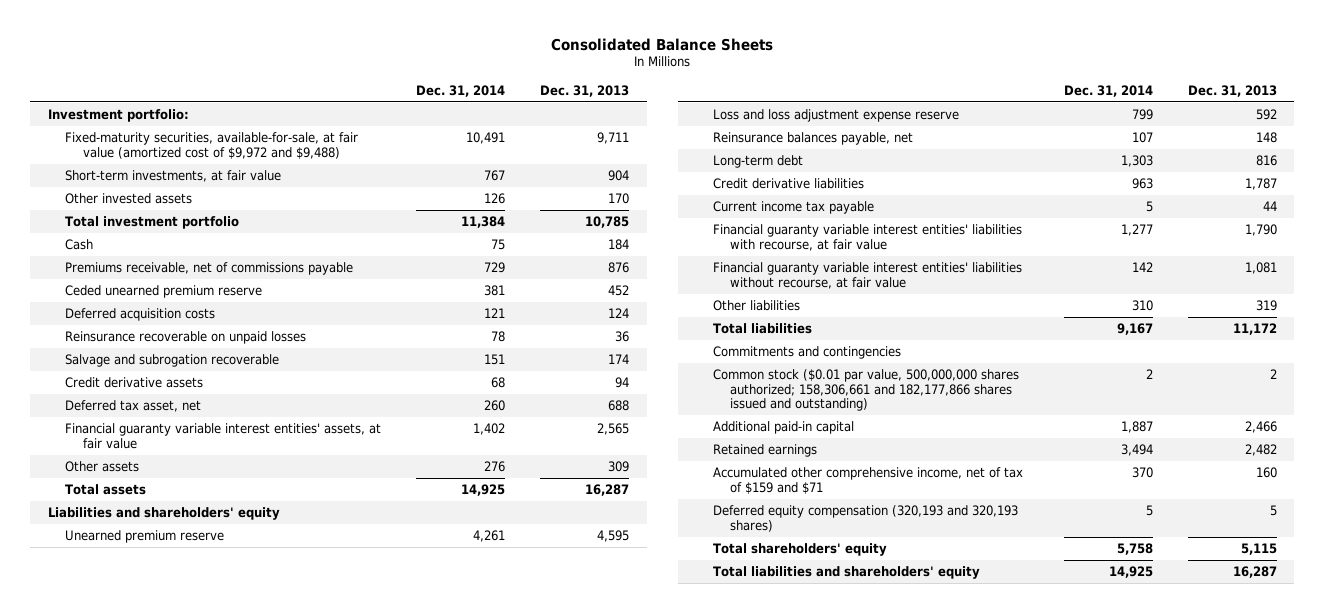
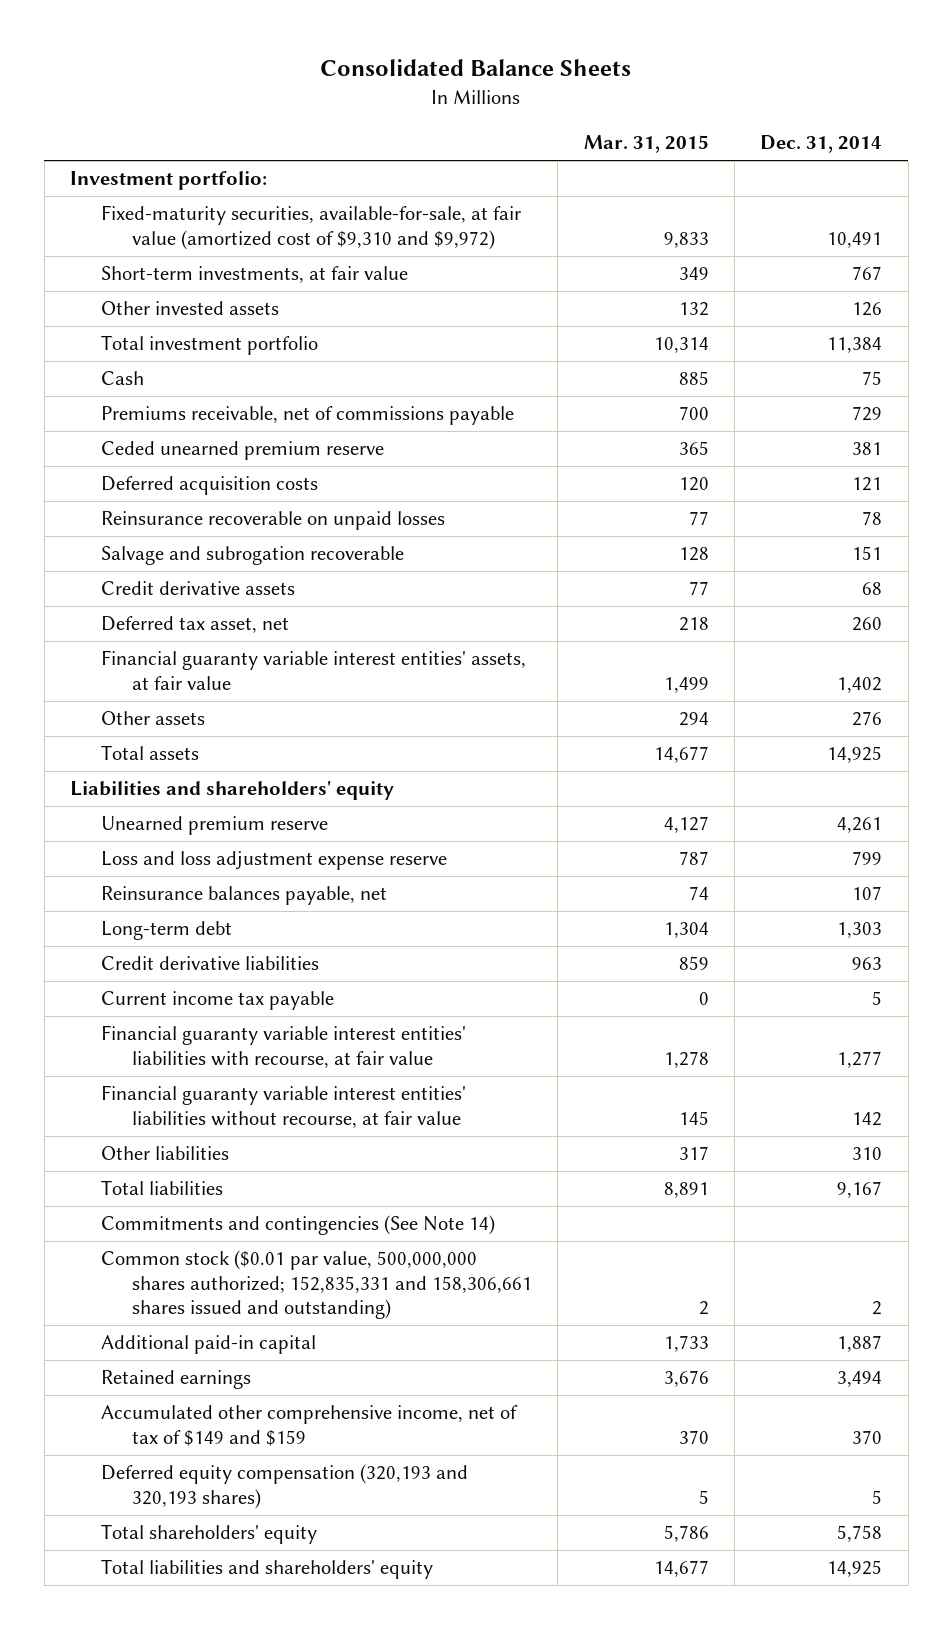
[540,84,630,97] Dec. 31, 2013 -> none
none -> [583,135,709,154] Mar. 31, 2015
[65,132,359,159] Fixed-maturity securities, available-for-sale, at fair value (amortized cost of $9,972 and $9,488) -> [100,205,521,250] Fixed-maturity securities, available-for-sale, at fair value (amortized cost of $9,310 and $9,972)
[712,346,901,360] Commitments and contingencies -> [100,1215,495,1236] Commitments and contingencies (See Note 14)
[712,369,1019,412] Common stock ($0.01 par value, 500,000,000 shares authorized; 158,306,661 and 182,177,866 shares issued and outstanding) -> [100,1250,532,1320] Common stock ($0.01 par value, 500,000,000 shares authorized; 152,835,331 and 158,306,661 shares issued and outstanding)
[712,467,1023,494] Accumulated other comprehensive income, net of tax of $159 and $71 -> [100,1405,518,1446] Accumulated other comprehensive income, net of tax of $149 and $159

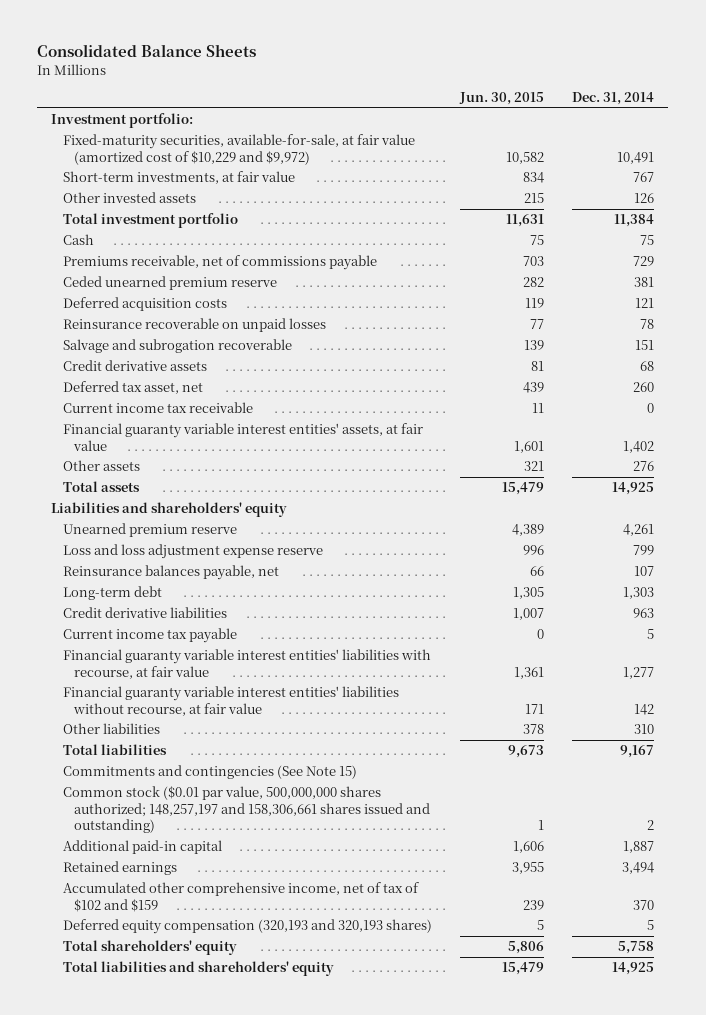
[583,135,709,154] Mar. 31, 2015 -> none
none -> [458,92,544,106] Jun. 30, 2015
[100,205,521,250] Fixed-maturity securities, available-for-sale, at fair value (amortized cost of $9,310 and $9,972) -> [62,133,415,165] Fixed-maturity securities, available-for-sale, at fair value (amortized cost of $10,229 and $9,972)
none -> [62,401,253,413] Current income tax receivable
[100,1215,495,1236] Commitments and contingencies (See Note 14) -> [62,764,357,779] Commitments and contingencies (See Note 15)
[100,1250,532,1320] Common stock ($0.01 par value, 500,000,000 shares authorized; 152,835,331 and 158,306,661 shares issued and outstanding) -> [62,785,430,834] Common stock ($0.01 par value, 500,000,000 shares authorized; 148,257,197 and 158,306,661 shares issued and outstanding)
[100,1405,518,1446] Accumulated other comprehensive income, net of tax of $149 and $159 -> [62,881,419,912] Accumulated other comprehensive income, net of tax of $102 and $159

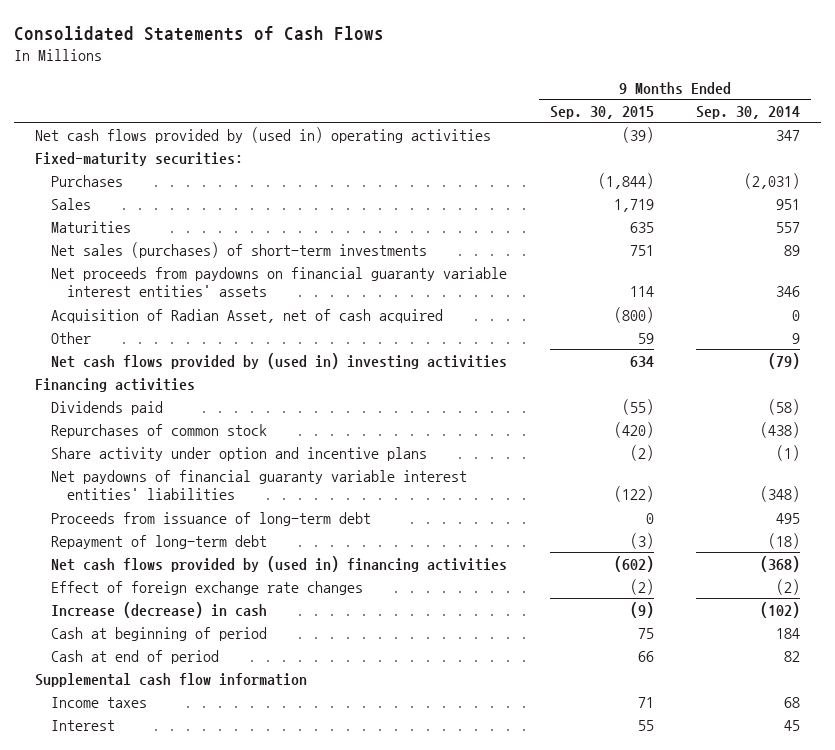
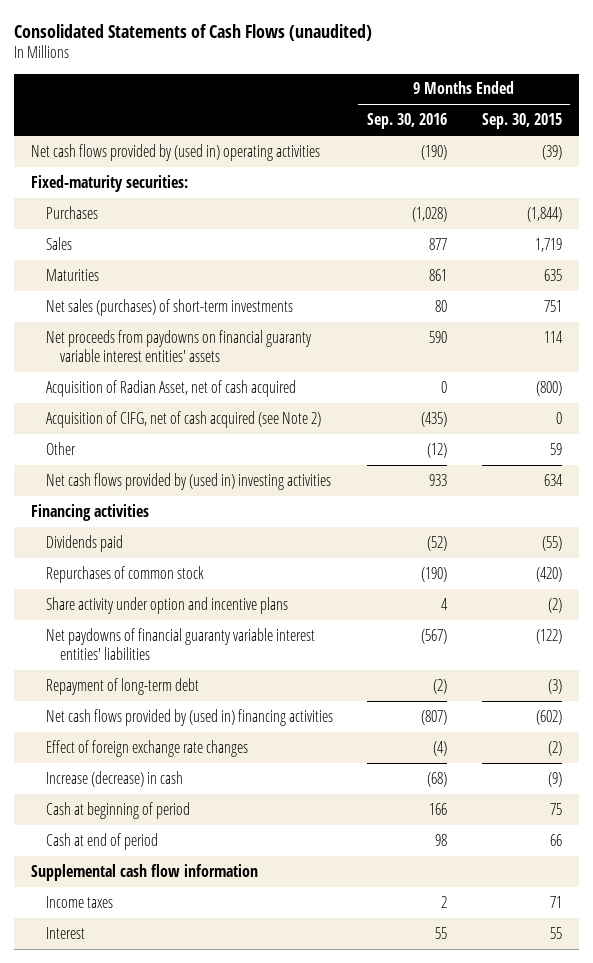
[14,25,385,41] Consolidated Statements of Cash Flows -> [13,23,372,41] Consolidated Statements of Cash Flows (unaudited)
[696,105,801,119] Sep. 30, 2014 -> none
none -> [367,113,448,130] Sep. 30, 2016
none -> [45,410,321,428] Acquisition of CIFG, net of cash acquired (see Note 2)
[50,511,371,526] Proceeds from issuance of long-term debt -> none

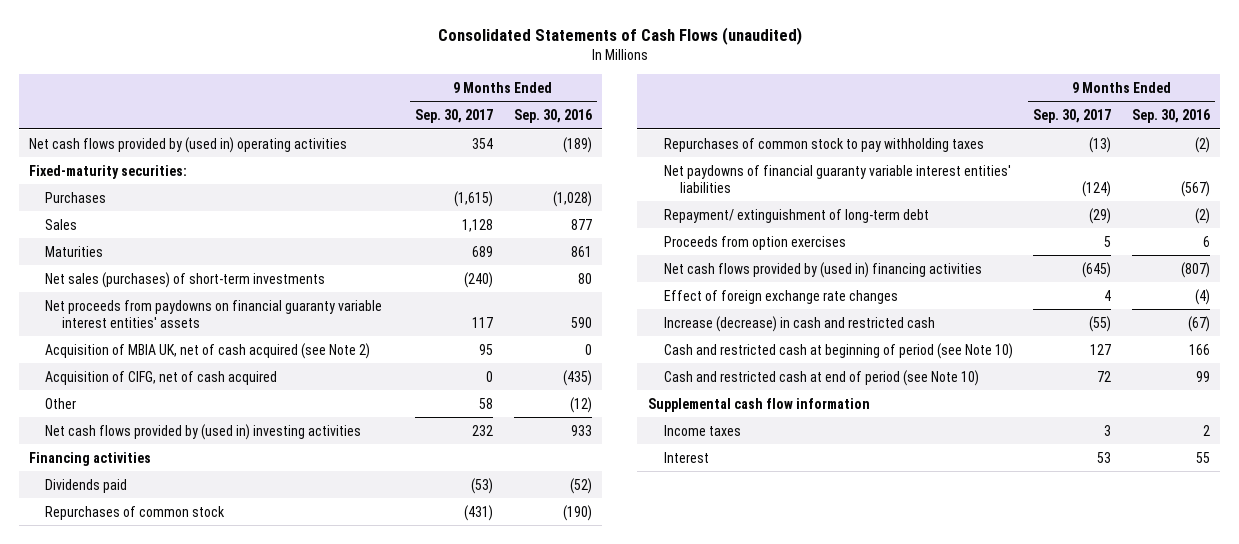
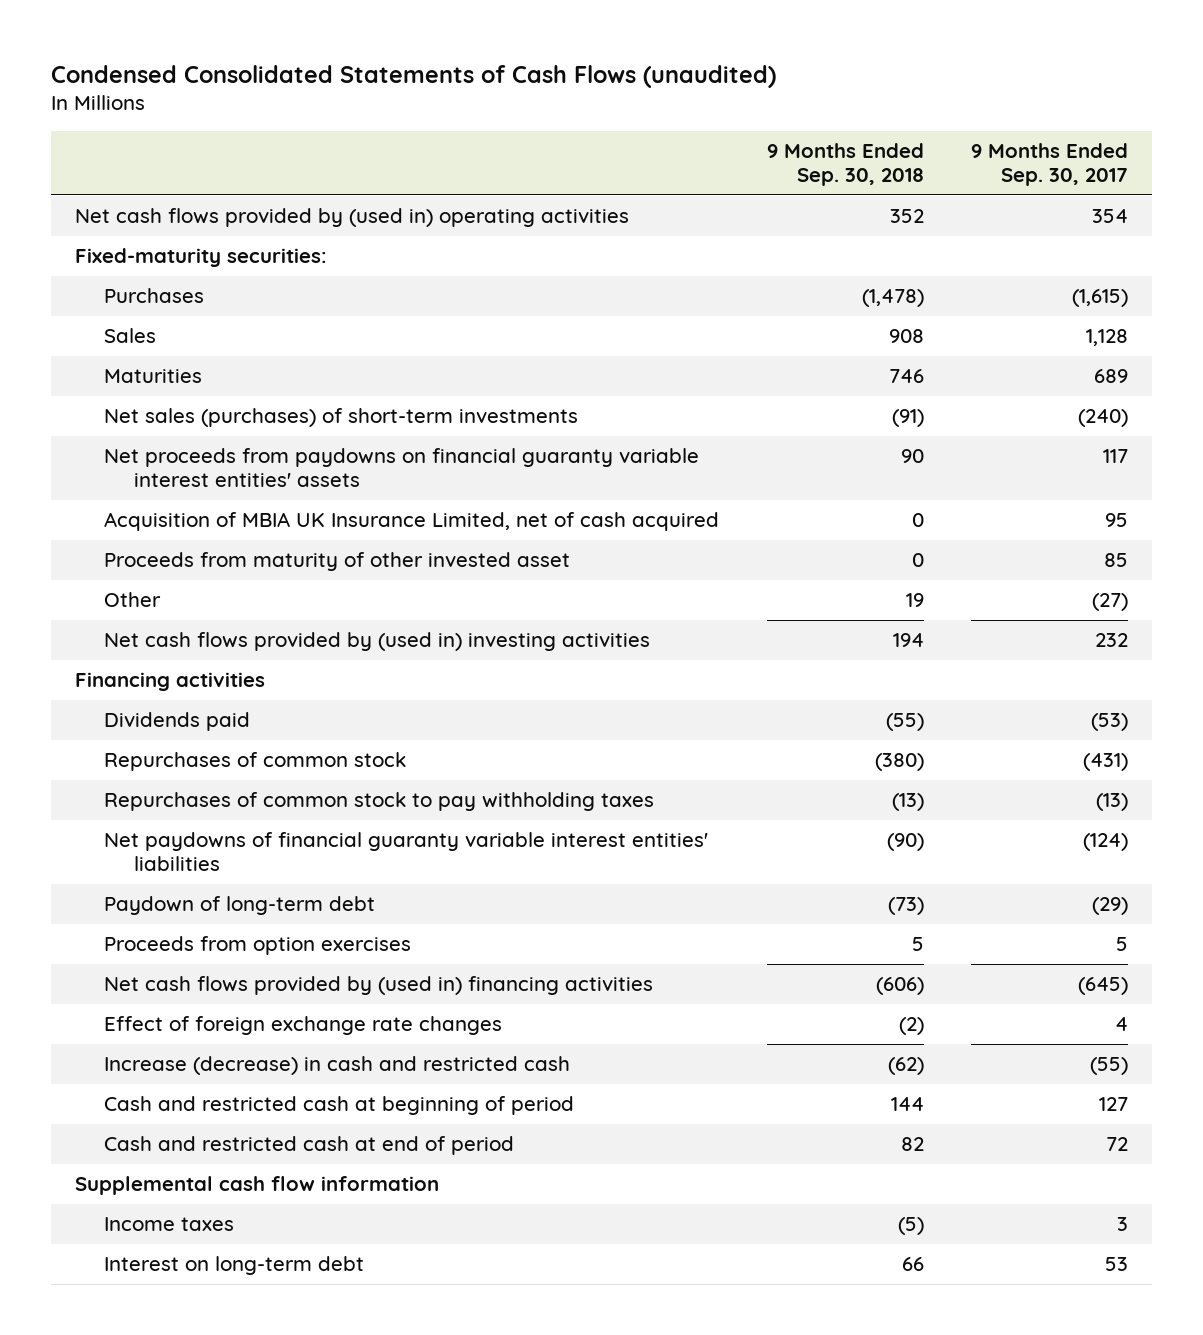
[437,26,802,45] Consolidated Statements of Cash Flows (unaudited) -> [51,64,777,88] Condensed Consolidated Statements of Cash Flows (unaudited)
[513,109,592,124] Sep. 30, 2016 -> none
none -> [766,143,924,187] 9 Months Ended Sep. 30, 2018
[45,370,278,385] Acquisition of CIFG, net of cash acquired -> none
[45,342,371,359] Acquisition of MBIA UK, net of cash acquired (see Note 2) -> [104,512,720,532] Acquisition of MBIA UK Insurance Limited, net of cash acquired
none -> [104,552,571,572] Proceeds from maturity of other invested asset
[479,397,494,409] 58 -> [1092,593,1129,612] (27)
[663,208,929,223] Repayment/ extinguishment of long-term debt -> [104,896,376,916] Paydown of long-term debt
[663,342,1013,359] Cash and restricted cash at beginning of period (see Note 10) -> [104,1096,575,1116] Cash and restricted cash at beginning of period
[663,369,979,386] Cash and restricted cash at end of period (see Note 10) -> [104,1136,515,1156] Cash and restricted cash at end of period
[663,451,709,463] Interest -> [104,1256,365,1276] Interest on long-term debt

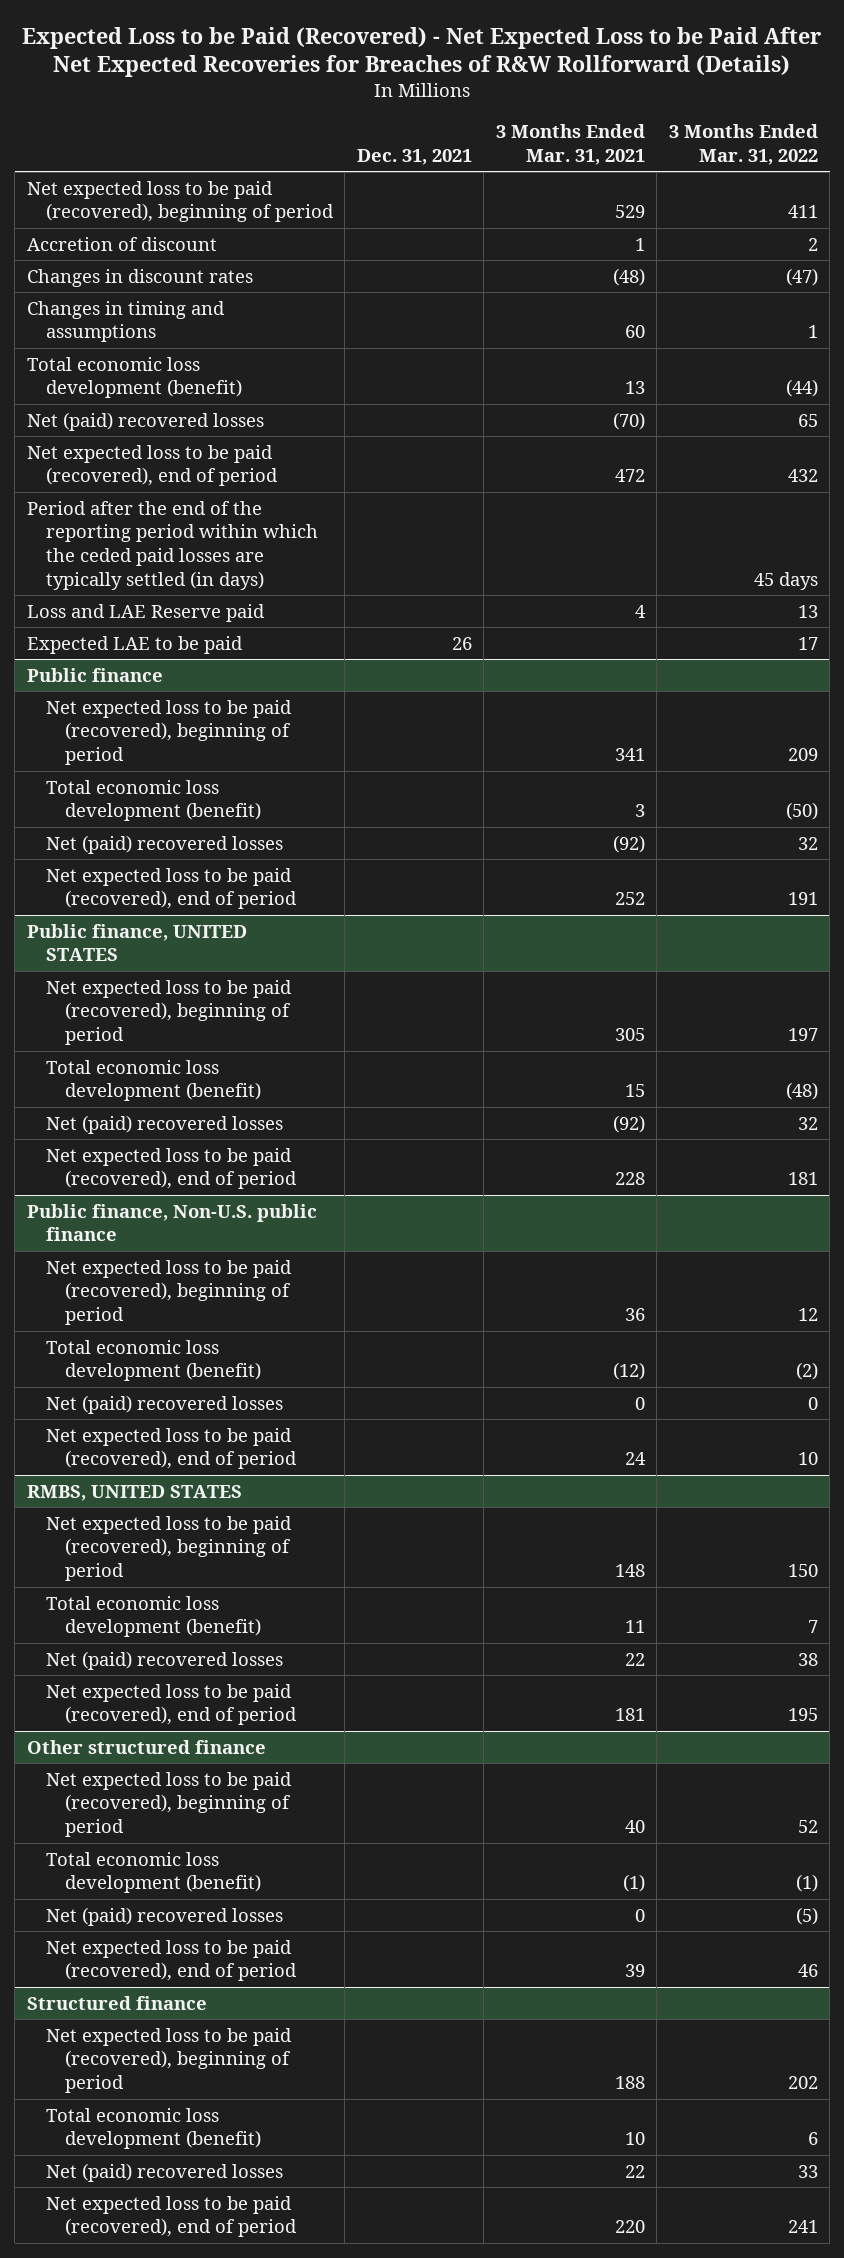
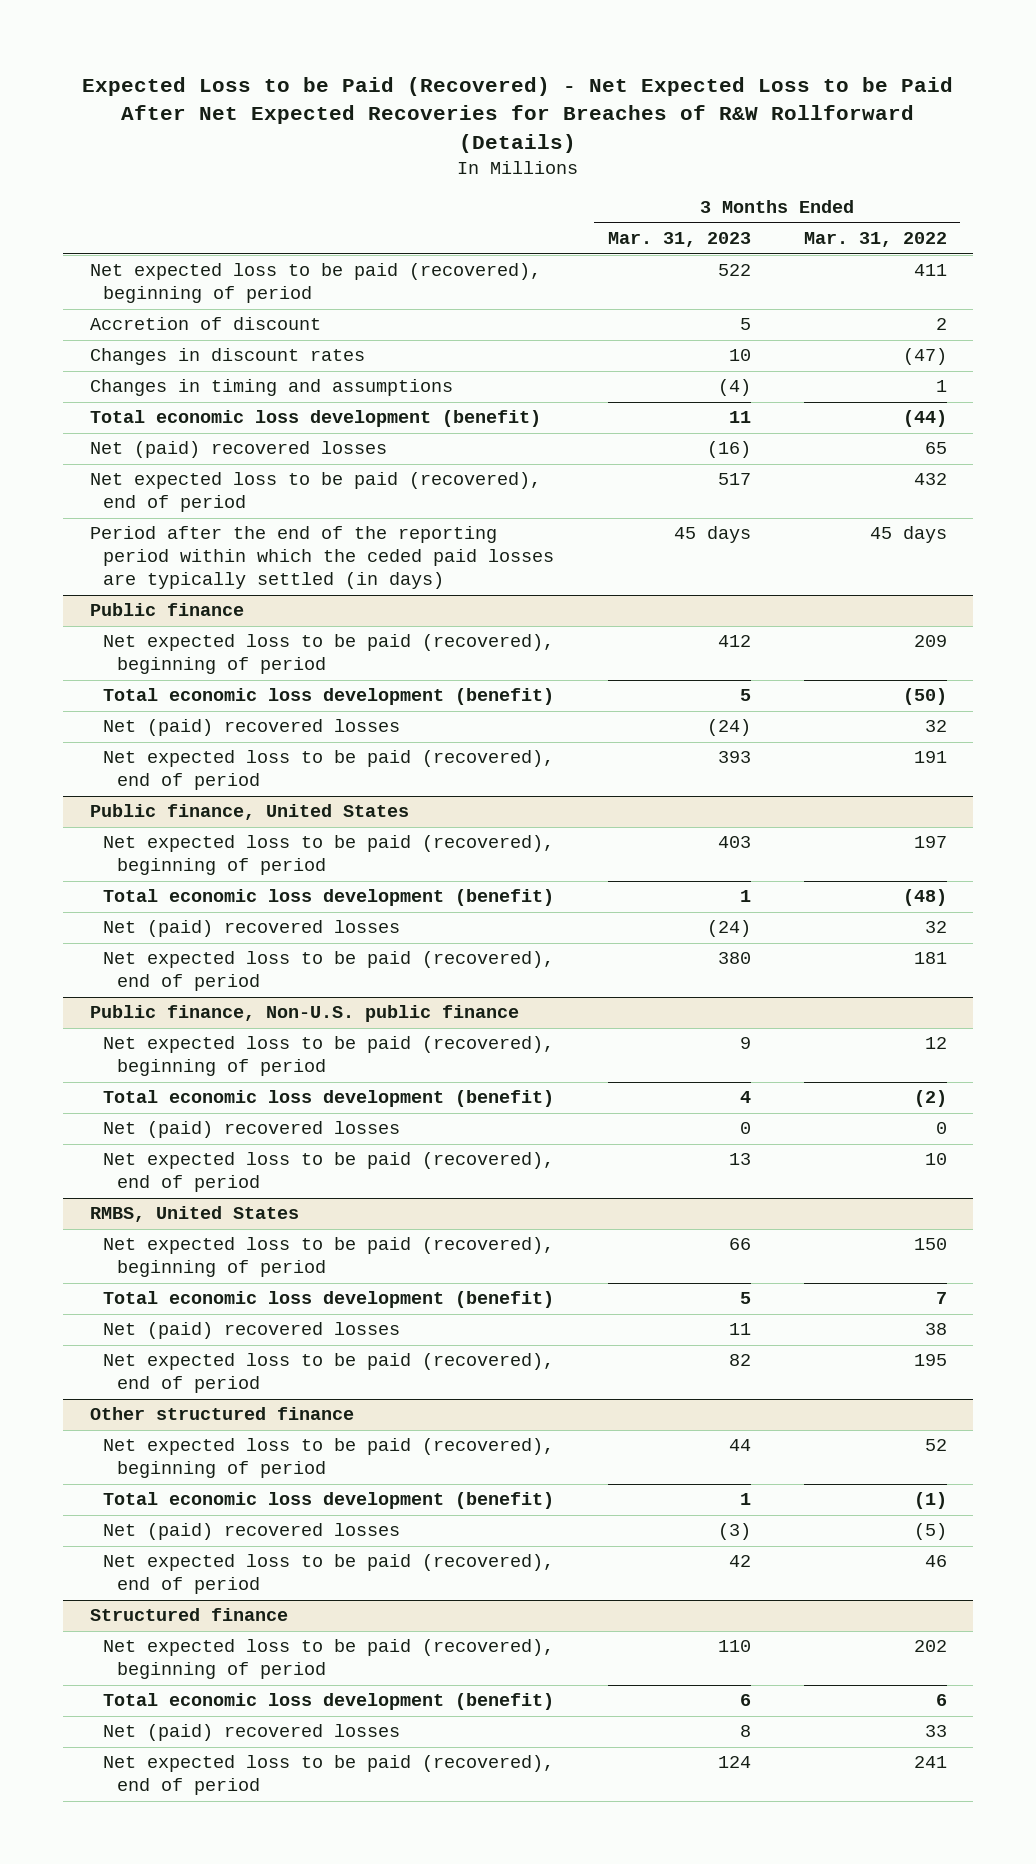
[356,149,472,166] Dec. 31, 2021 -> none
[495,124,645,166] 3 Months Ended Mar. 31, 2021 -> none
none -> [607,232,751,248] Mar. 31, 2023
[26,603,265,622] Loss and LAE Reserve paid -> none
[26,635,243,654] Expected LAE to be paid -> none
[26,923,247,962] Public finance, UNITED STATES -> [89,804,409,821] Public finance, United States
[26,1484,242,1501] RMBS, UNITED STATES -> [89,1206,299,1223] RMBS, United States

